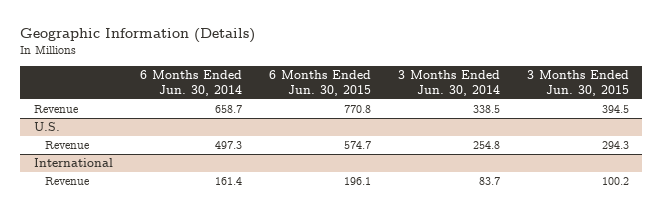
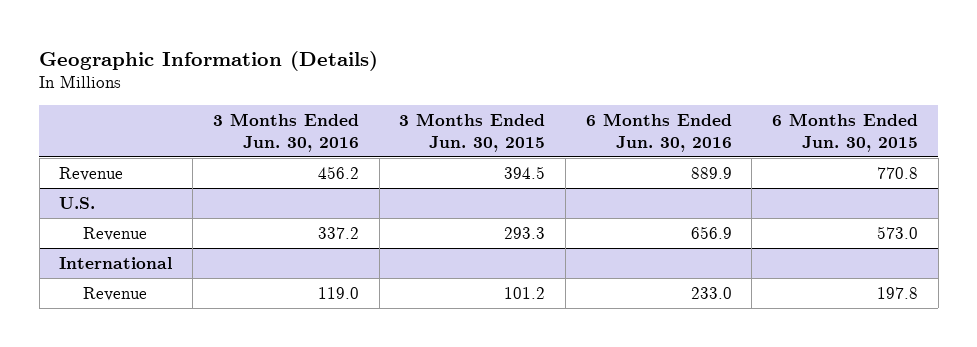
[139,70,242,96] 6 Months Ended Jun. 30, 2014 -> none
[397,70,500,96] 3 Months Ended Jun. 30, 2014 -> none
none -> [212,113,359,152] 3 Months Ended Jun. 30, 2016
none -> [585,113,732,152] 6 Months Ended Jun. 30, 2016
[343,141,371,150] 574.7 -> [876,225,918,239] 573.0
[601,141,629,150] 294.3 -> [504,226,546,239] 293.3
[343,177,371,186] 196.1 -> [876,286,918,299] 197.8
[601,177,629,186] 100.2 -> [504,286,546,299] 101.2

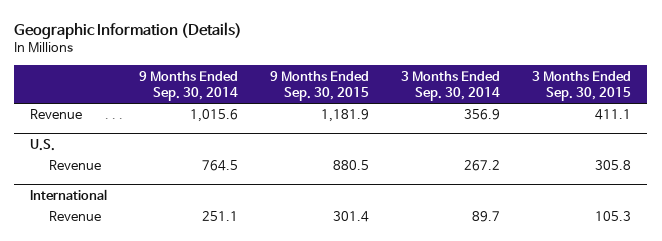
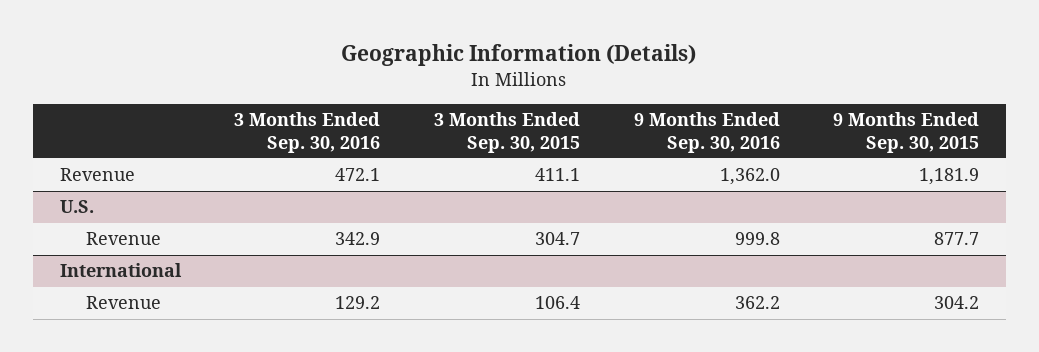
[139,70,239,102] 9 Months Ended Sep. 30, 2014 -> none
[401,70,501,102] 3 Months Ended Sep. 30, 2014 -> none
none -> [234,112,381,153] 3 Months Ended Sep. 30, 2016
none -> [633,112,780,153] 9 Months Ended Sep. 30, 2016
[333,160,370,171] 880.5 -> [934,232,980,246] 877.7
[595,160,632,171] 305.8 -> [534,232,580,246] 304.7
[333,211,370,223] 301.4 -> [934,296,980,310] 304.2
[595,211,632,222] 105.3 -> [534,296,580,310] 106.4

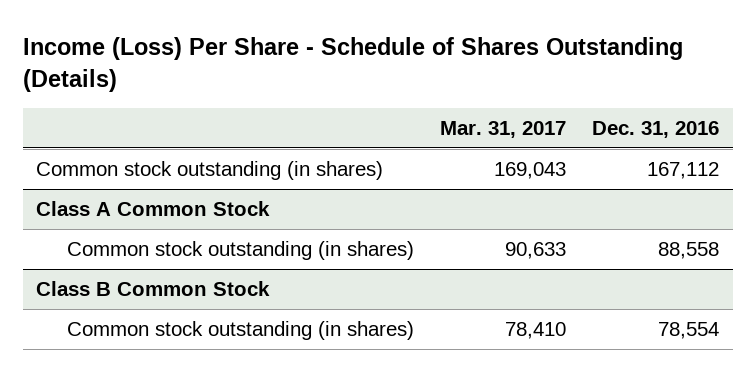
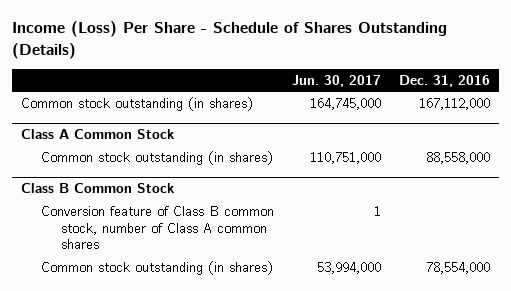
[440,120,567,138] Mar. 31, 2017 -> none
none -> [291,74,381,87] Jun. 30, 2017
[647,162,720,180] 167,112 -> [418,98,490,111] 167,112,000
[658,242,720,260] 88,558 -> [425,152,490,165] 88,558,000
none -> [41,206,275,250] Conversion feature of Class B common stock, number of Class A common shares
[658,322,720,340] 78,554 -> [425,262,490,275] 78,554,000

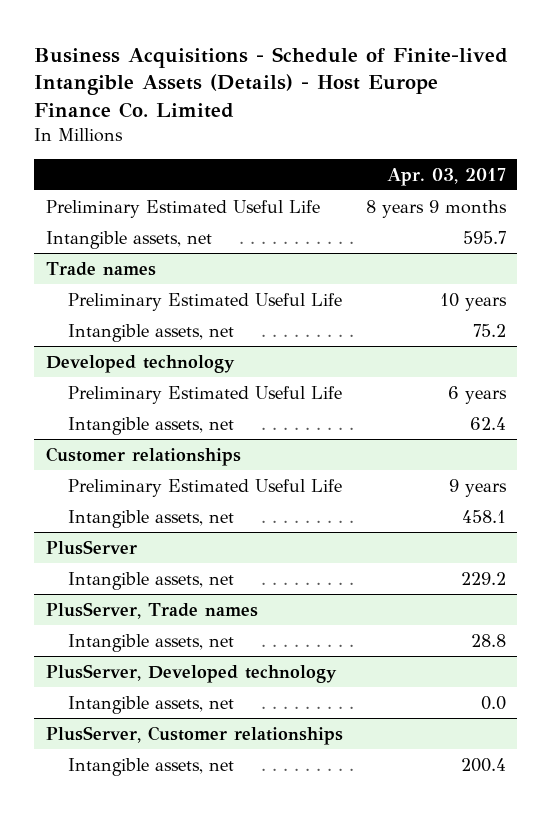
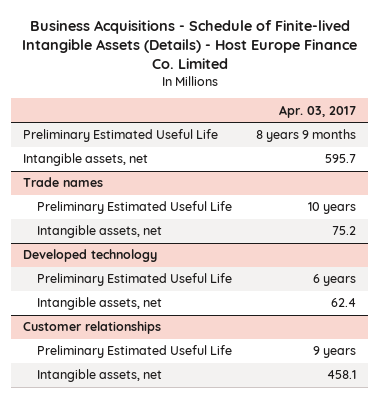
[45,539,137,555] PlusServer -> none
[68,571,235,590] Intangible assets, net -> none
[45,601,258,619] PlusServer, Trade names -> none
[68,633,235,652] Intangible assets, net -> none
[45,663,337,683] PlusServer, Developed technology -> none
[68,695,235,714] Intangible assets, net -> none
[45,725,343,745] PlusServer, Customer relationships -> none
[68,757,235,776] Intangible assets, net -> none

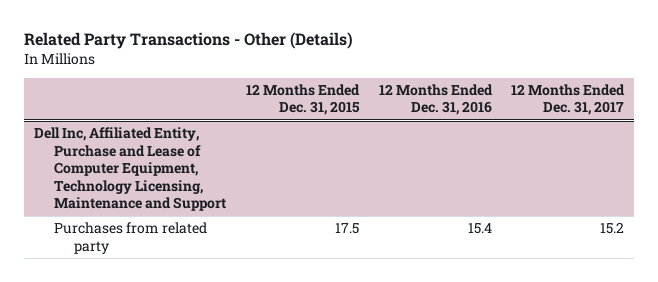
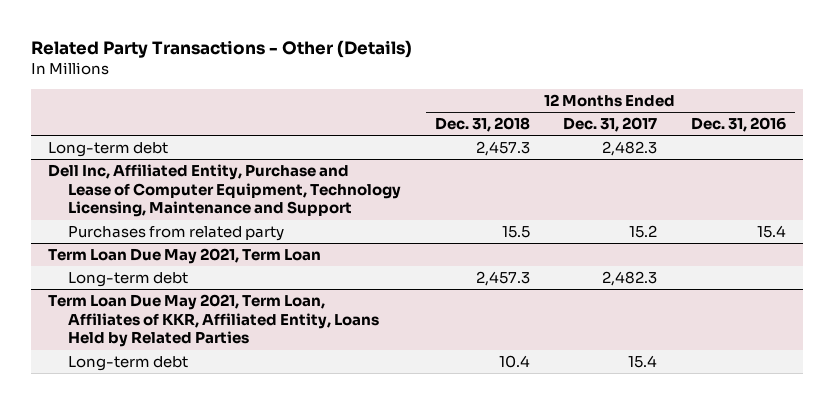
[245,83,360,116] 12 Months Ended Dec. 31, 2015 -> none
none -> [434,117,530,133] Dec. 31, 2018
none -> [47,142,168,158] Long-term debt
none -> [47,248,321,265] Term Loan Due May 2021, Term Loan
none -> [67,272,188,288] Long-term debt
none -> [47,294,379,348] Term Loan Due May 2021, Term Loan, Affiliates of KKR, Affiliated Entity, Loans Held by Related Parties
none -> [67,356,188,372] Long-term debt

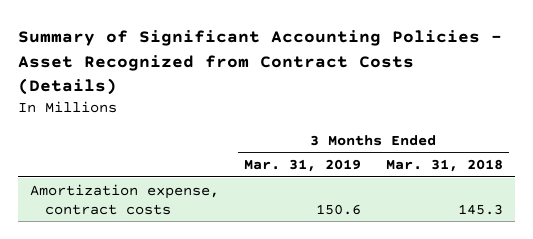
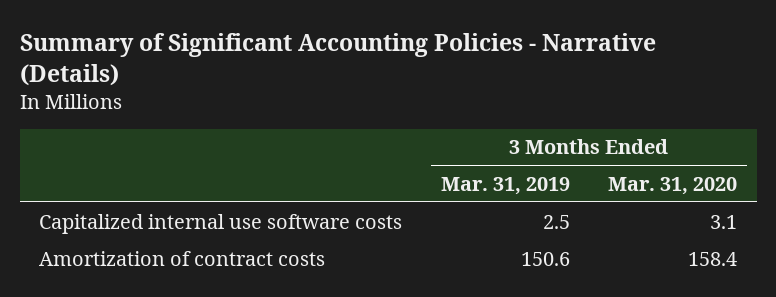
[18,30,503,96] Summary of Significant Accounting Policies - Asset Recognized from Contract Costs (Details) -> [19,32,656,86] Summary of Significant Accounting Policies - Narrative (Details)
[385,159,503,173] Mar. 31, 2018 -> none
none -> [608,176,738,195] Mar. 31, 2020
none -> [39,213,403,234] Capitalized internal use software costs
[30,183,220,215] Amortization expense, contract costs -> [39,250,326,266] Amortization of contract costs

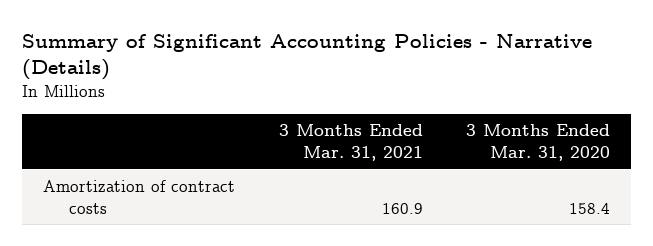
[440,176,570,195] Mar. 31, 2019 -> none
none -> [278,124,423,162] 3 Months Ended Mar. 31, 2021
[39,213,403,234] Capitalized internal use software costs -> none

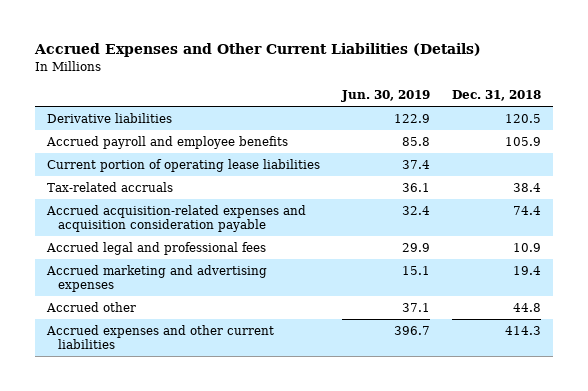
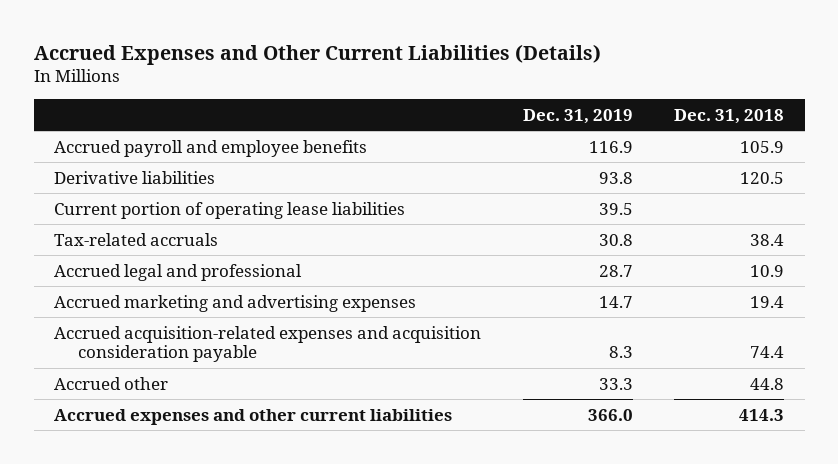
[341,90,431,103] Jun. 30, 2019 -> none
none -> [522,108,633,124] Dec. 31, 2019
[46,112,172,123] Derivative liabilities -> [54,170,216,184] Derivative liabilities
[45,241,266,255] Accrued legal and professional fees -> [54,263,303,281] Accrued legal and professional
[45,204,306,233] Accrued acquisition-related expenses and acquisition consideration payable -> [54,325,482,363] Accrued acquisition-related expenses and acquisition consideration payable

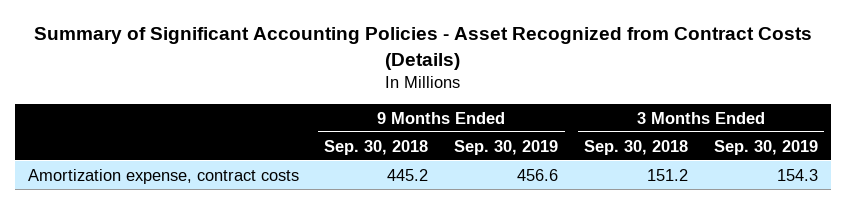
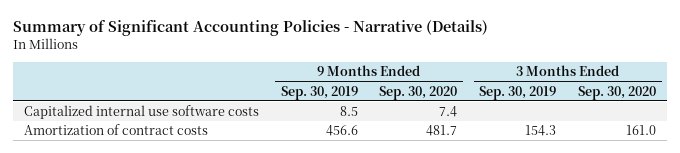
[33,27,812,70] Summary of Significant Accounting Policies - Asset Recognized from Contract Costs (Details) -> [12,20,488,37] Summary of Significant Accounting Policies - Narrative (Details)
[324,139,429,155] Sep. 30, 2018 -> none
[583,139,688,155] Sep. 30, 2018 -> none
none -> [379,85,458,100] Sep. 30, 2020
none -> [578,85,657,100] Sep. 30, 2020
none -> [23,105,259,120] Capitalized internal use software costs
[27,168,299,184] Amortization expense, contract costs -> [23,124,208,136] Amortization of contract costs

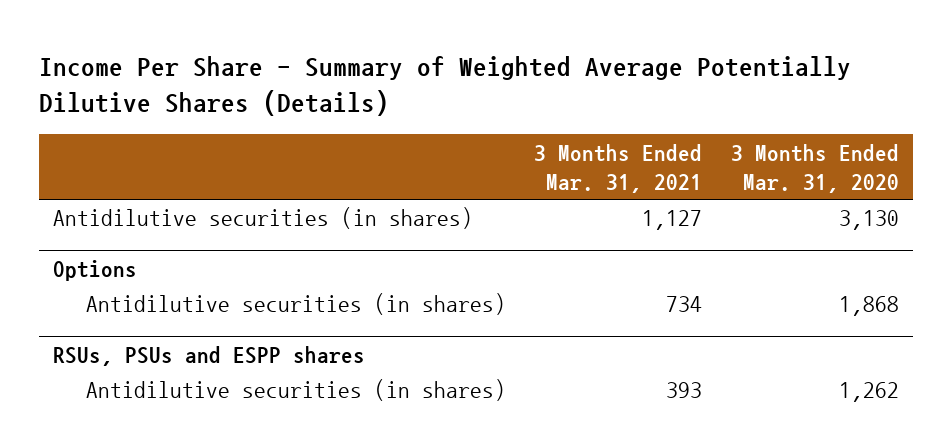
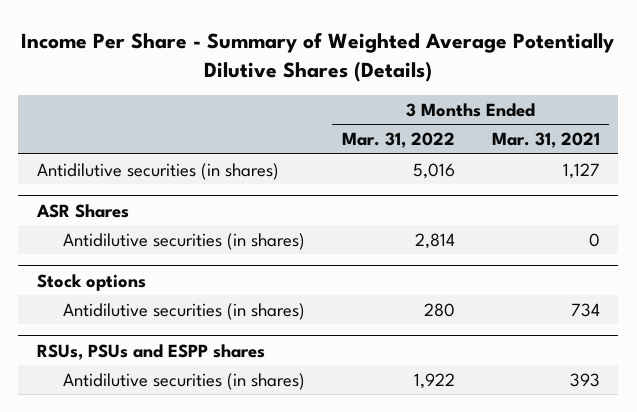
[730,143,899,193] 3 Months Ended Mar. 31, 2020 -> none
none -> [341,132,455,149] Mar. 31, 2022
none -> [36,203,130,218] ASR Shares
none -> [62,232,305,250] Antidilutive securities (in shares)
[53,259,138,281] Options -> [37,273,147,291] Stock options

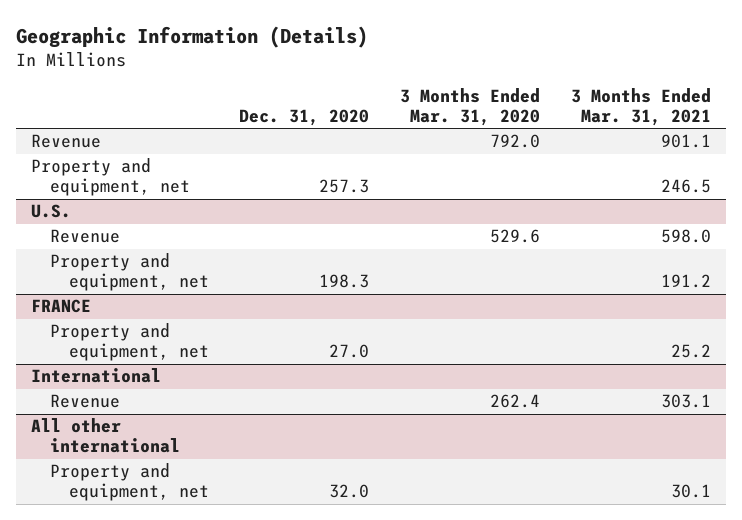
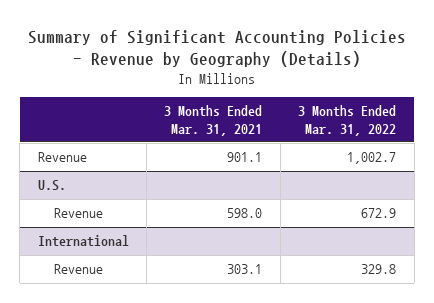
[15,25,368,48] Geographic Information (Details) -> [27,29,406,67] Summary of Significant Accounting Policies - Revenue by Geography (Details)
[239,109,370,127] Dec. 31, 2020 -> none
[400,88,541,127] 3 Months Ended Mar. 31, 2020 -> none
none -> [298,105,397,136] 3 Months Ended Mar. 31, 2022
[31,158,191,197] Property and equipment, net -> none
[50,253,209,292] Property and equipment, net -> none
[31,299,92,314] FRANCE -> none
[50,323,209,362] Property and equipment, net -> none
[31,418,181,454] All other international -> none
[50,463,209,502] Property and equipment, net -> none

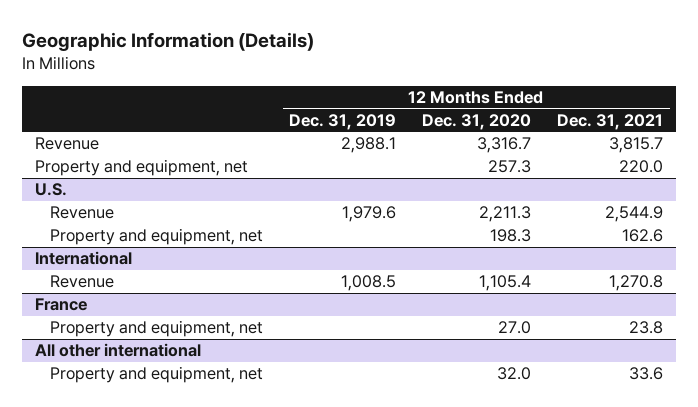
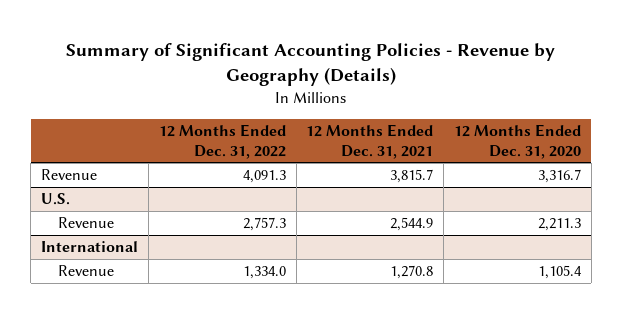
[21,32,314,52] Geographic Information (Details) -> [66,42,556,86] Summary of Significant Accounting Policies - Revenue by Geography (Details)
[289,113,397,130] Dec. 31, 2019 -> none
none -> [158,123,286,159] 12 Months Ended Dec. 31, 2022
[34,159,248,177] Property and equipment, net -> none
[50,228,264,246] Property and equipment, net -> none
[34,298,87,312] France -> none
[50,320,264,338] Property and equipment, net -> none
[34,343,201,358] All other international -> none
[50,366,264,384] Property and equipment, net -> none

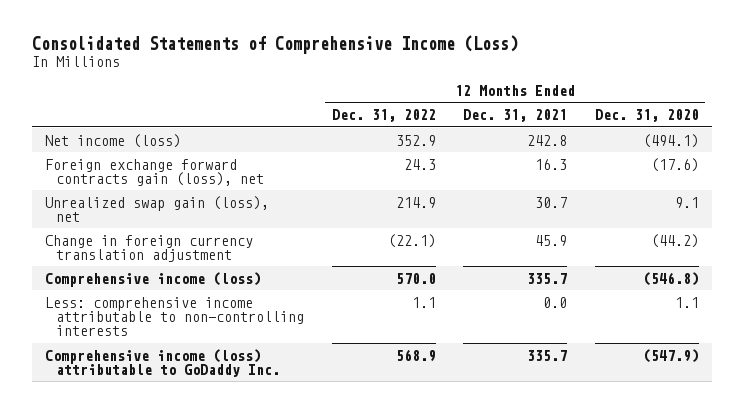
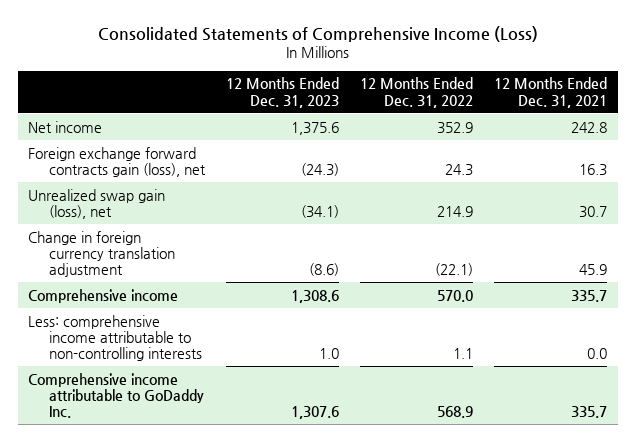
[594,109,699,123] Dec. 31, 2020 -> none
none -> [226,77,340,108] 12 Months Ended Dec. 31, 2023
[45,133,182,148] Net income (loss) -> [28,120,103,133] Net income
[45,271,262,287] Comprehensive income (loss) -> [28,288,179,303] Comprehensive income
[45,348,281,377] Comprehensive income (loss) attributable to GoDaddy Inc. -> [28,372,205,418] Comprehensive income attributable to GoDaddy Inc.

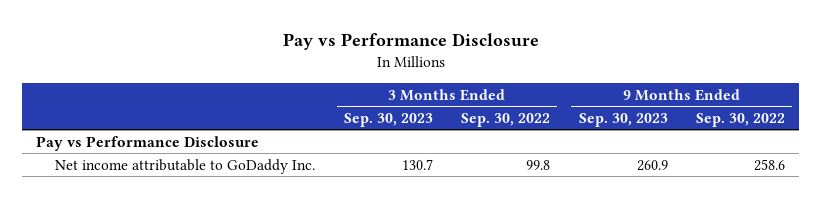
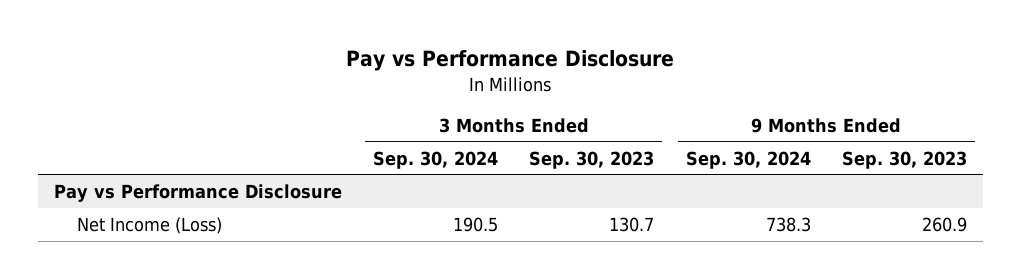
[461,112,551,127] Sep. 30, 2022 -> none
[695,112,785,127] Sep. 30, 2022 -> none
none -> [372,150,498,169] Sep. 30, 2024
none -> [685,150,811,169] Sep. 30, 2024
[55,158,316,174] Net income attributable to GoDaddy Inc. -> [76,216,222,234] Net Income (Loss)

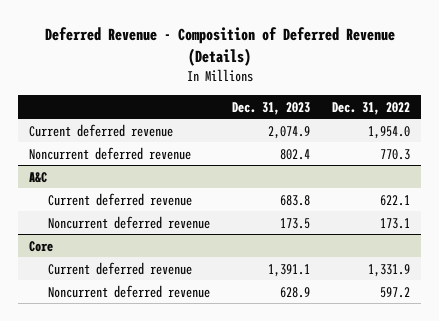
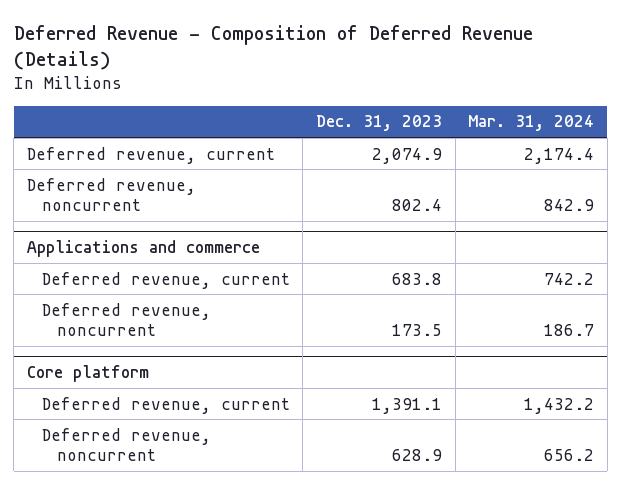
[331,101,410,115] Dec. 31, 2022 -> none
none -> [468,115,595,132] Mar. 31, 2024
[29,123,174,137] Current deferred revenue -> [27,146,276,164] Deferred revenue, current
[29,146,192,160] Noncurrent deferred revenue -> [27,177,197,212] Deferred revenue, noncurrent
[29,171,48,183] A&C -> [27,240,261,258] Applications and commerce
[47,192,192,206] Current deferred revenue -> [41,271,290,289] Deferred revenue, current
[47,215,210,229] Noncurrent deferred revenue -> [41,302,211,337] Deferred revenue, noncurrent
[29,240,54,252] Core -> [27,365,150,383] Core platform
[47,261,192,275] Current deferred revenue -> [41,396,290,414] Deferred revenue, current
[47,284,210,298] Noncurrent deferred revenue -> [41,427,211,462] Deferred revenue, noncurrent

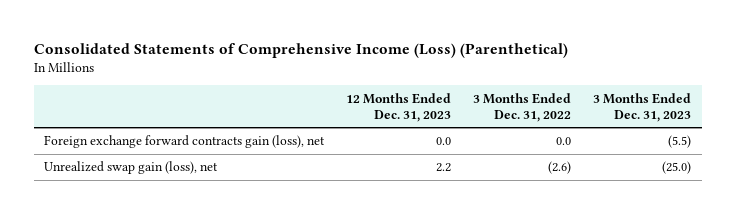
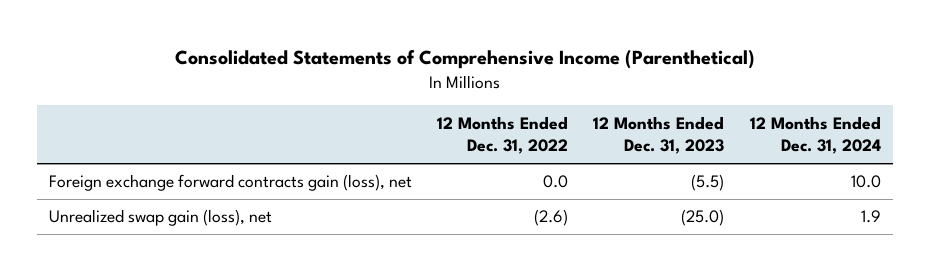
[33,43,568,59] Consolidated Statements of Comprehensive Income (Loss) (Parenthetical) -> [174,49,755,69] Consolidated Statements of Comprehensive Income (Parenthetical)
[473,92,572,122] 3 Months Ended Dec. 31, 2022 -> none
[593,92,692,122] 3 Months Ended Dec. 31, 2023 -> none
none -> [437,115,569,155] 12 Months Ended Dec. 31, 2022
none -> [749,115,881,155] 12 Months Ended Dec. 31, 2024
[436,137,452,146] 0.0 -> [691,174,725,192] (5.5)
[436,163,452,173] 2.2 -> [681,209,725,227] (25.0)

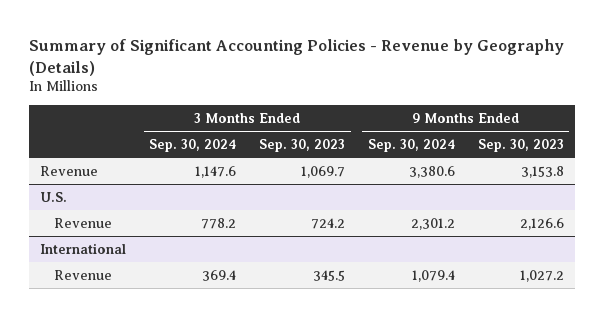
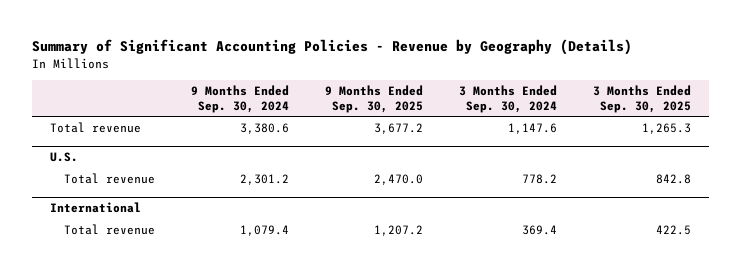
[259,138,346,152] Sep. 30, 2023 -> none
[477,138,564,152] Sep. 30, 2023 -> none
none -> [324,85,423,113] 9 Months Ended Sep. 30, 2025
none -> [592,85,691,113] 3 Months Ended Sep. 30, 2025
[40,165,99,176] Revenue -> [50,122,142,134] Total revenue
[54,217,113,228] Revenue -> [63,173,155,185] Total revenue
[54,269,113,280] Revenue -> [63,224,155,236] Total revenue

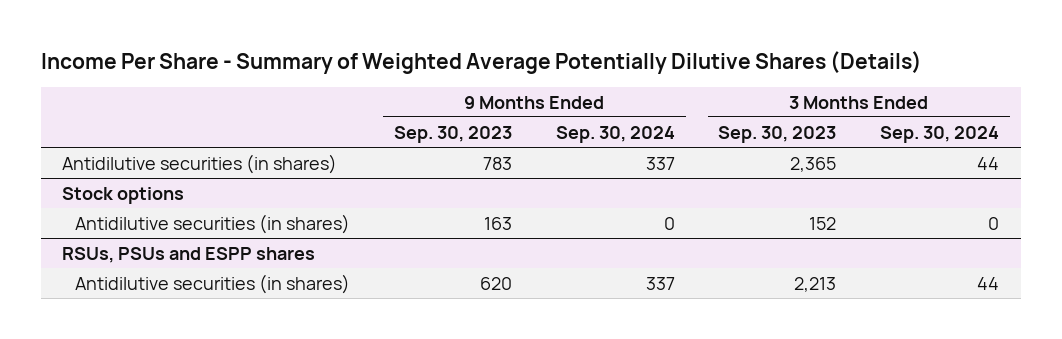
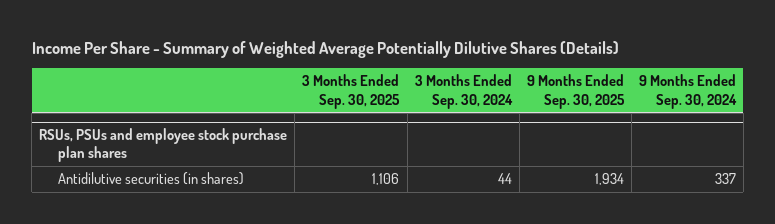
[394,125,513,143] Sep. 30, 2023 -> none
[718,125,837,143] Sep. 30, 2023 -> none
none -> [302,74,401,109] 3 Months Ended Sep. 30, 2025
none -> [526,74,625,109] 9 Months Ended Sep. 30, 2025
[62,153,338,174] Antidilutive securities (in shares) -> none
[62,186,185,204] Stock options -> none
[75,213,351,234] Antidilutive securities (in shares) -> none
[62,246,316,263] RSUs, PSUs and ESPP shares -> [39,128,288,163] RSUs, PSUs and employee stock purchase plan shares

